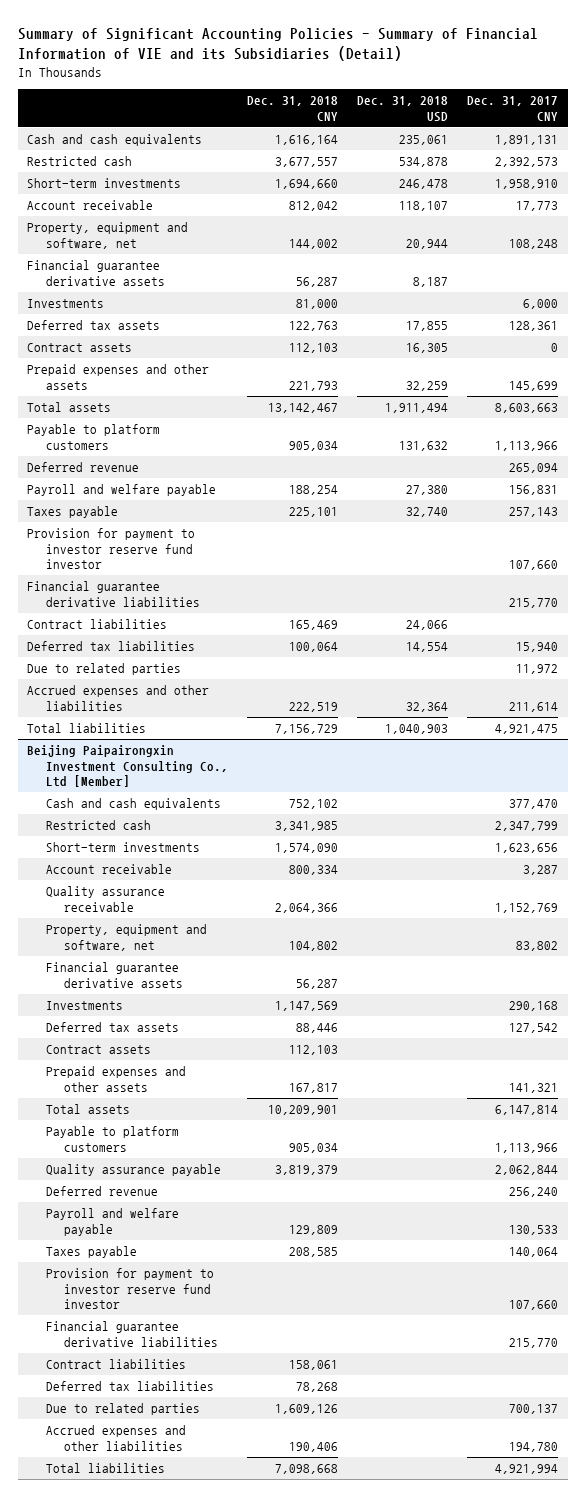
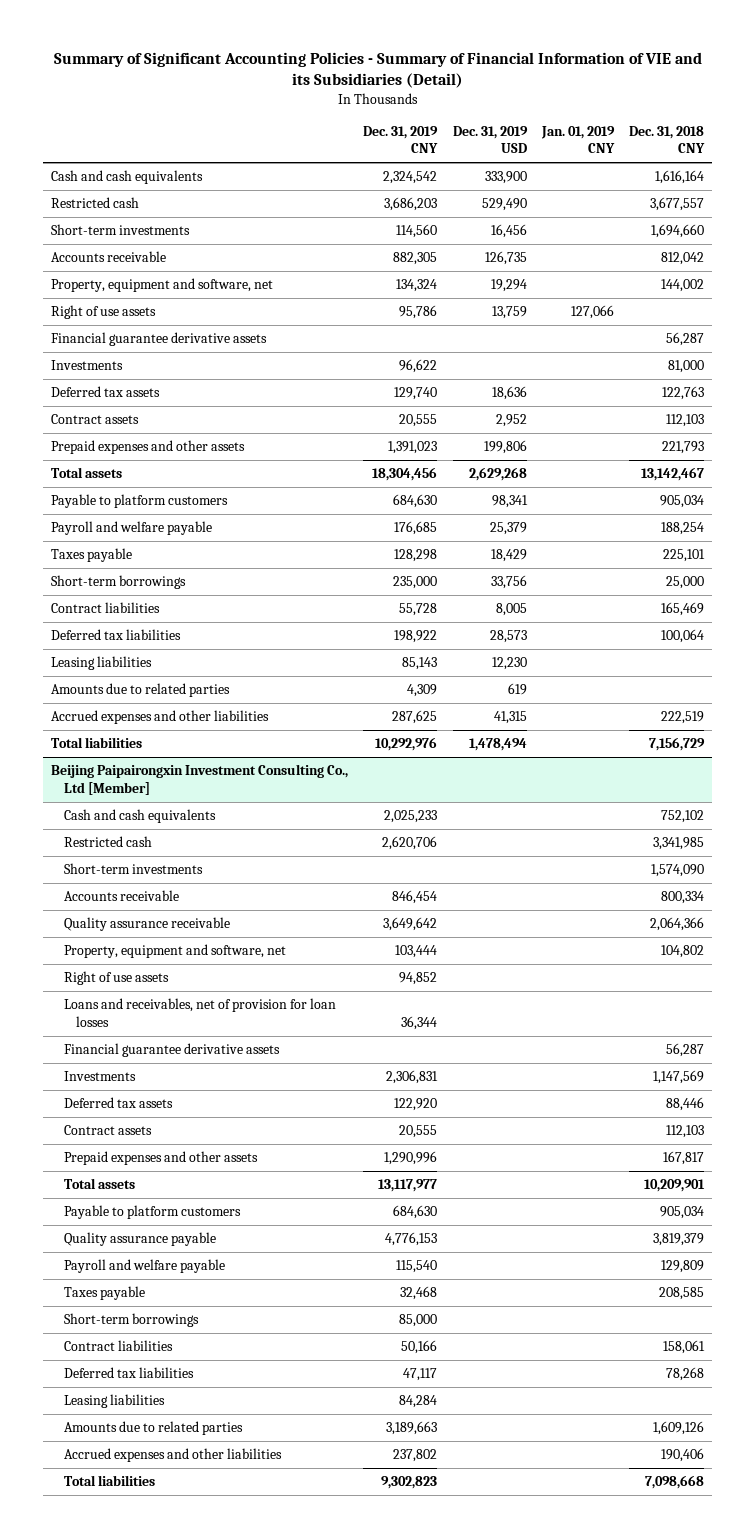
[357,96,449,122] Dec. 31, 2018 USD -> none
[467,96,559,121] Dec. 31, 2017 CNY -> none
none -> [363,125,439,154] Dec. 31, 2019 CNY
none -> [452,125,528,154] Dec. 31, 2019 USD
none -> [540,125,615,154] Jan. 01, 2019 CNY
[27,200,154,211] Account receivable -> [50,251,166,263] Accounts receivable
none -> [50,305,156,320] Right of use assets
[27,462,140,473] Deferred revenue -> none
[27,528,196,570] Provision for payment to investor reserve fund investor -> none
[27,581,200,607] Financial guarantee derivative liabilities -> none
none -> [50,575,186,590] Short-term borrowings
none -> [50,656,152,671] Leasing liabilities
[27,663,182,676] Due to related parties -> [50,683,230,698] Amounts due to related parties
[45,864,172,875] Account receivable -> [63,890,179,902] Accounts receivable
none -> [63,971,169,986] Right of use assets
none -> [63,998,336,1027] Loans and receivables, net of provision for loan losses
[45,1186,158,1197] Deferred revenue -> none
[45,1268,214,1310] Provision for payment to investor reserve fund investor -> none
[45,1321,219,1347] Financial guarantee derivative liabilities -> none
none -> [63,1313,199,1328] Short-term borrowings
none -> [63,1394,165,1409] Leasing liabilities
[45,1403,200,1416] Due to related parties -> [63,1421,243,1436] Amounts due to related parties

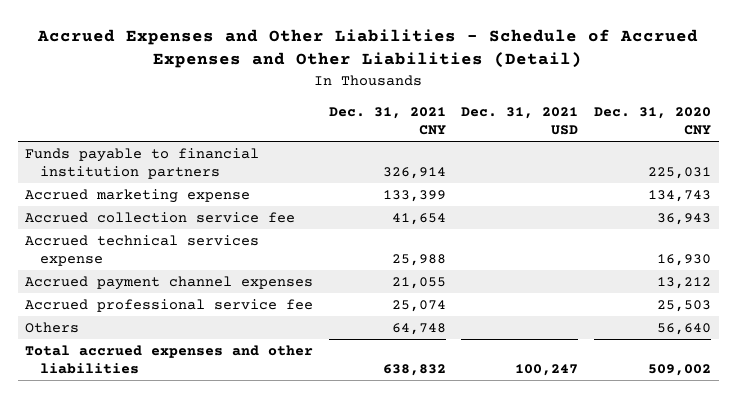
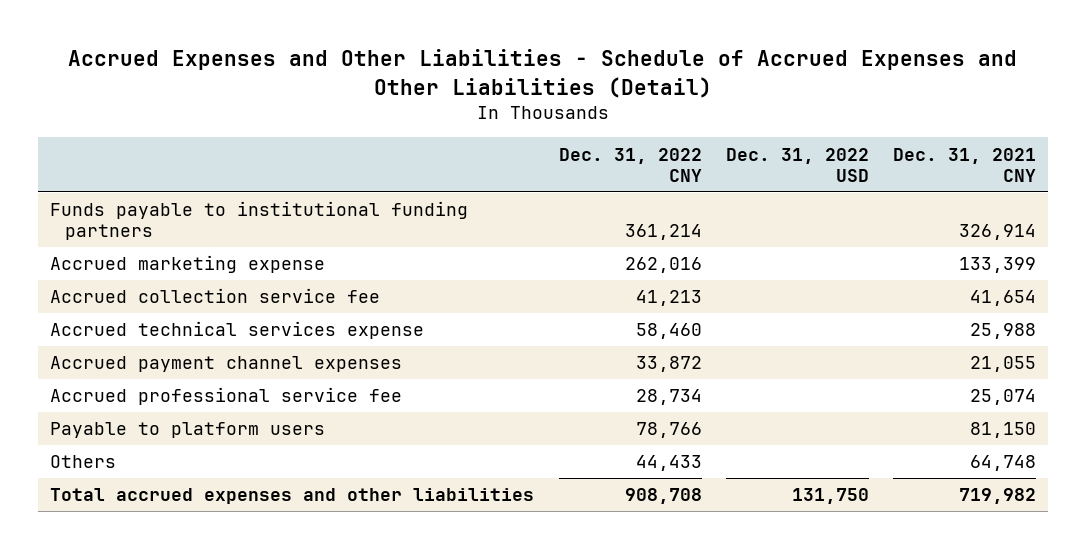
[461,106,579,136] Dec. 31, 2021 USD -> none
[593,106,711,136] Dec. 31, 2020 CNY -> none
none -> [558,147,702,182] Dec. 31, 2022 CNY
none -> [725,147,869,182] Dec. 31, 2022 USD
[25,147,260,180] Funds payable to financial institution partners -> [50,201,469,241] Funds payable to institutional funding partners
none -> [50,422,326,439] Payable to platform users
[382,364,446,377] 638,832 -> [959,488,1037,505] 719,982

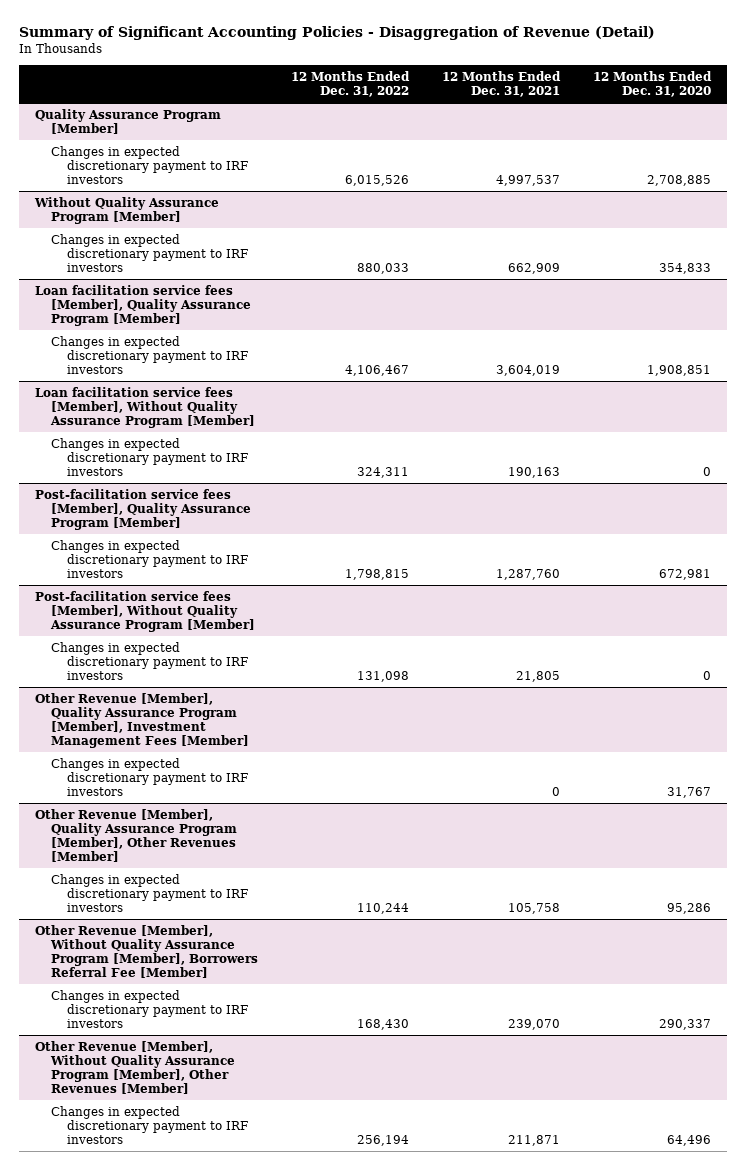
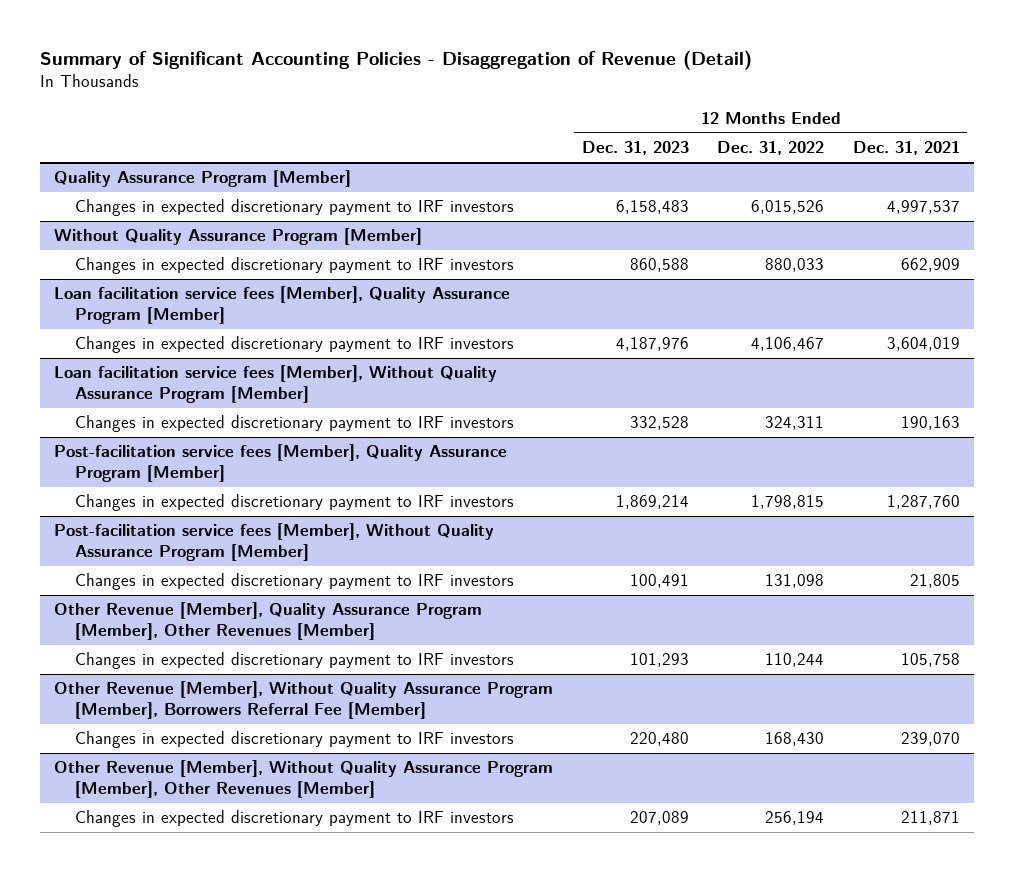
[592,70,712,97] 12 Months Ended Dec. 31, 2020 -> none
none -> [581,140,689,155] Dec. 31, 2023
[35,692,249,748] Other Revenue [Member], Quality Assurance Program [Member], Investment Management Fees [Member] -> none
[50,757,248,796] Changes in expected discretionary payment to IRF investors -> none

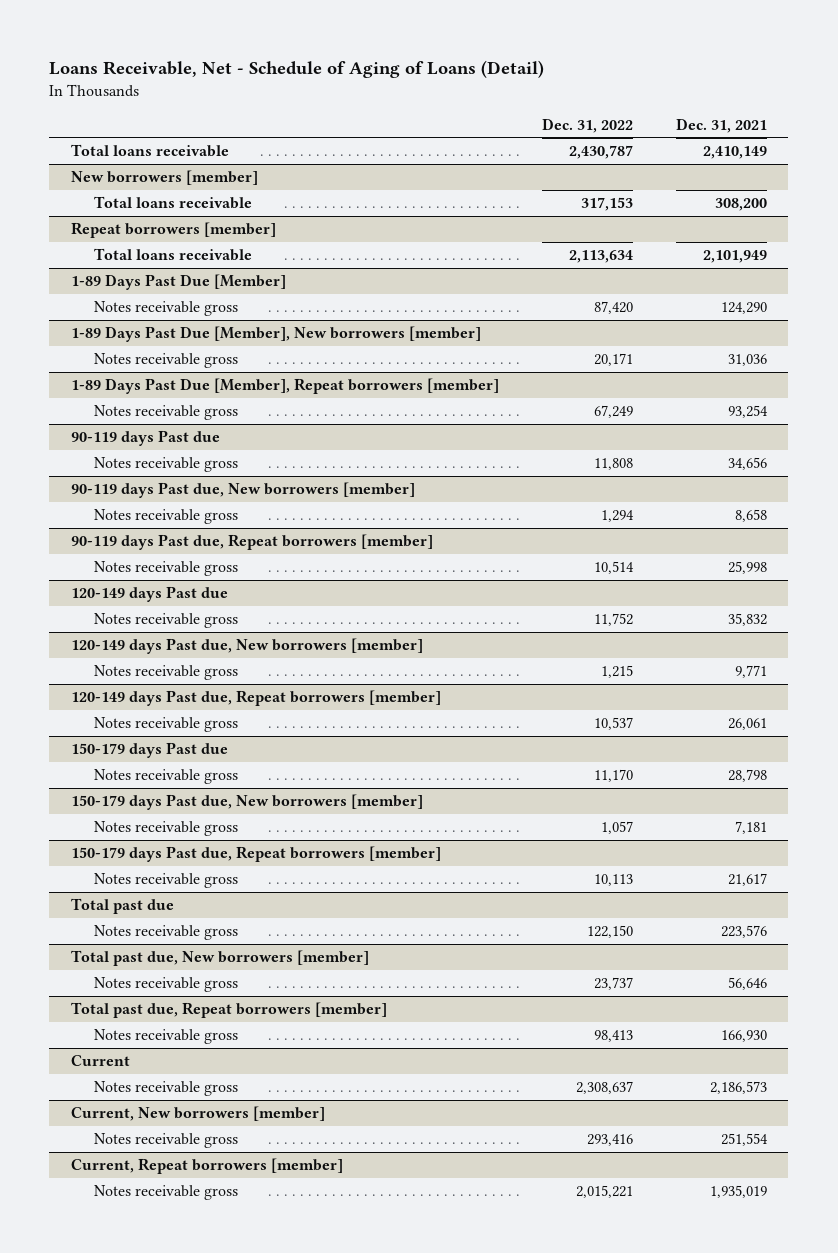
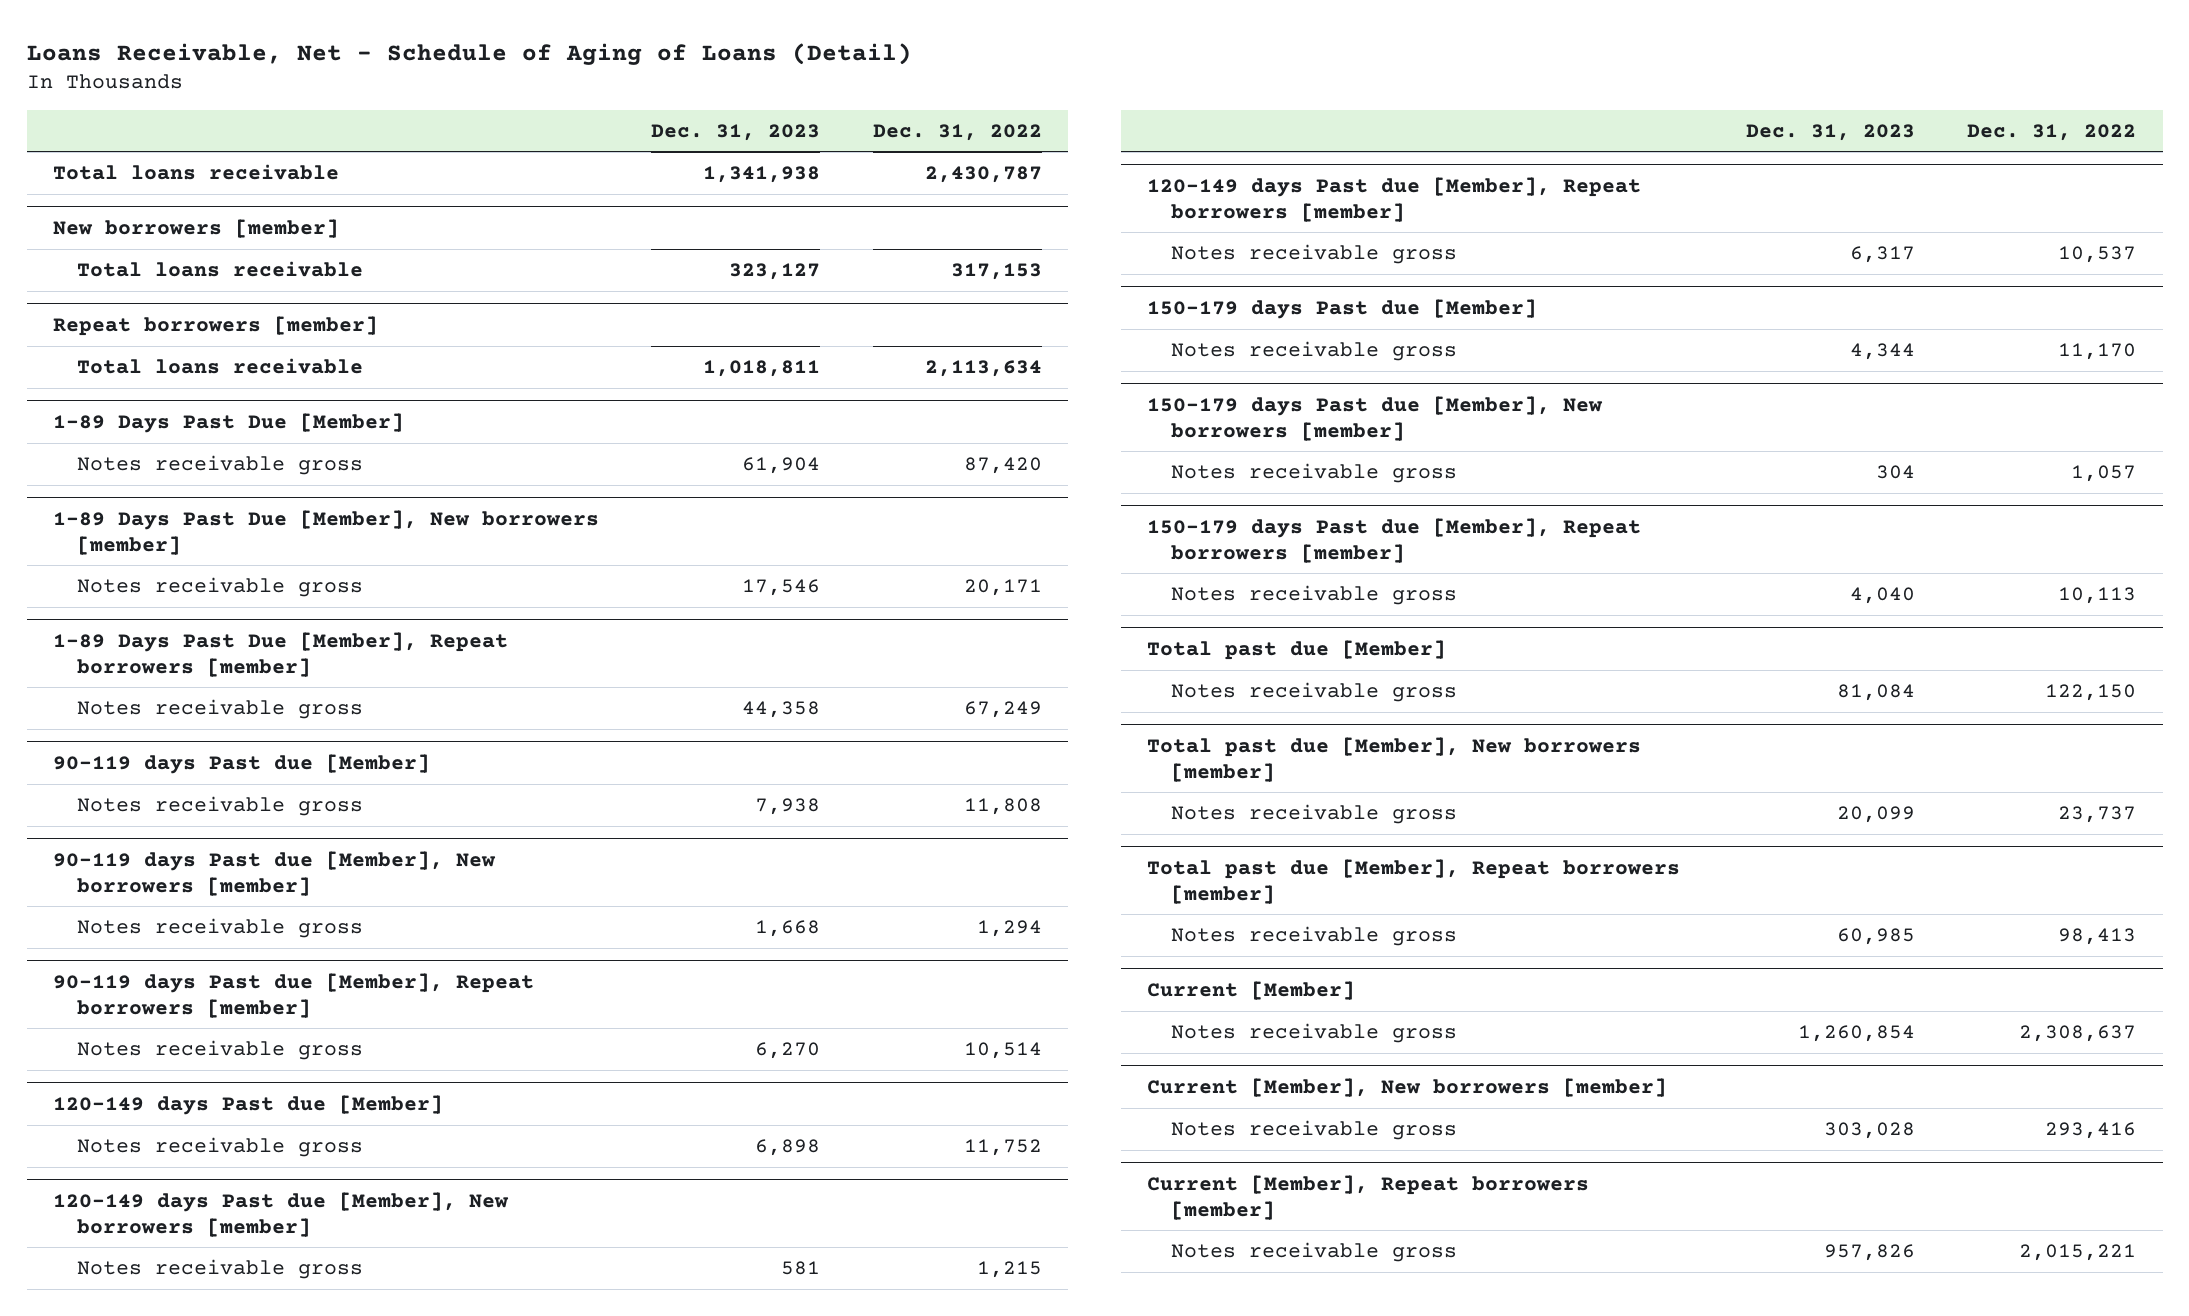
[675,117,767,133] Dec. 31, 2021 -> none
none -> [651,123,821,141] Dec. 31, 2023
[70,430,220,447] 90-119 days Past due -> [52,753,430,774] 90-119 days Past due [Member]
[70,482,415,499] 90-119 days Past due, New borrowers [member] -> [52,850,496,896] 90-119 days Past due [Member], New borrowers [member]
[70,534,433,551] 90-119 days Past due, Repeat borrowers [member] -> [52,972,534,1018] 90-119 days Past due [Member], Repeat borrowers [member]
[70,586,228,603] 120-149 days Past due -> [52,1094,443,1115] 120-149 days Past due [Member]
[70,638,423,655] 120-149 days Past due, New borrowers [member] -> [52,1191,509,1237] 120-149 days Past due [Member], New borrowers [member]
[70,690,441,707] 120-149 days Past due, Repeat borrowers [member] -> [1147,176,1642,222] 120-149 days Past due [Member], Repeat borrowers [member]
[70,742,228,759] 150-179 days Past due -> [1147,298,1538,319] 150-179 days Past due [Member]
[70,794,423,811] 150-179 days Past due, New borrowers [member] -> [1147,395,1604,441] 150-179 days Past due [Member], New borrowers [member]
[70,846,441,863] 150-179 days Past due, Repeat borrowers [member] -> [1147,517,1642,563] 150-179 days Past due [Member], Repeat borrowers [member]
[70,898,174,915] Total past due -> [1147,639,1447,660] Total past due [Member]
[70,950,369,967] Total past due, New borrowers [member] -> [1147,736,1642,782] Total past due [Member], New borrowers [member]
[70,1002,387,1019] Total past due, Repeat borrowers [member] -> [1147,858,1681,904] Total past due [Member], Repeat borrowers [member]
[70,1055,130,1067] Current -> [1147,980,1356,1000] Current [Member]
[70,1106,325,1122] Current, New borrowers [member] -> [1147,1077,1668,1097] Current [Member], New borrowers [member]
[70,1158,343,1175] Current, Repeat borrowers [member] -> [1147,1174,1590,1220] Current [Member], Repeat borrowers [member]

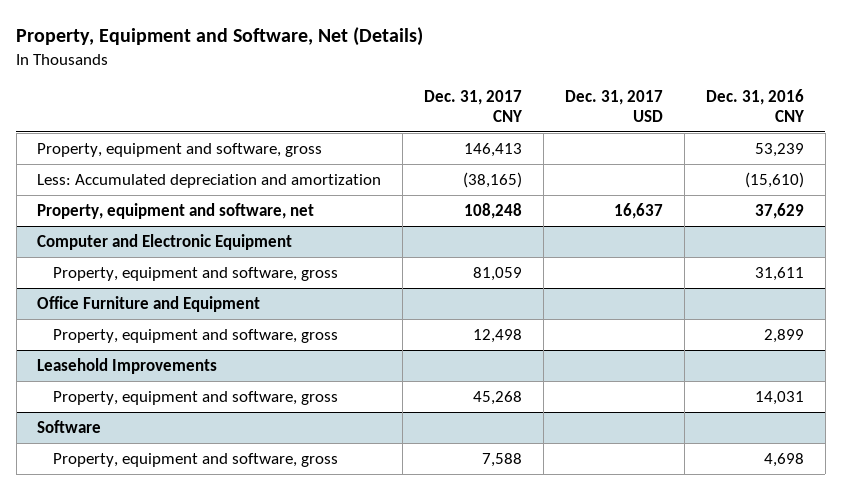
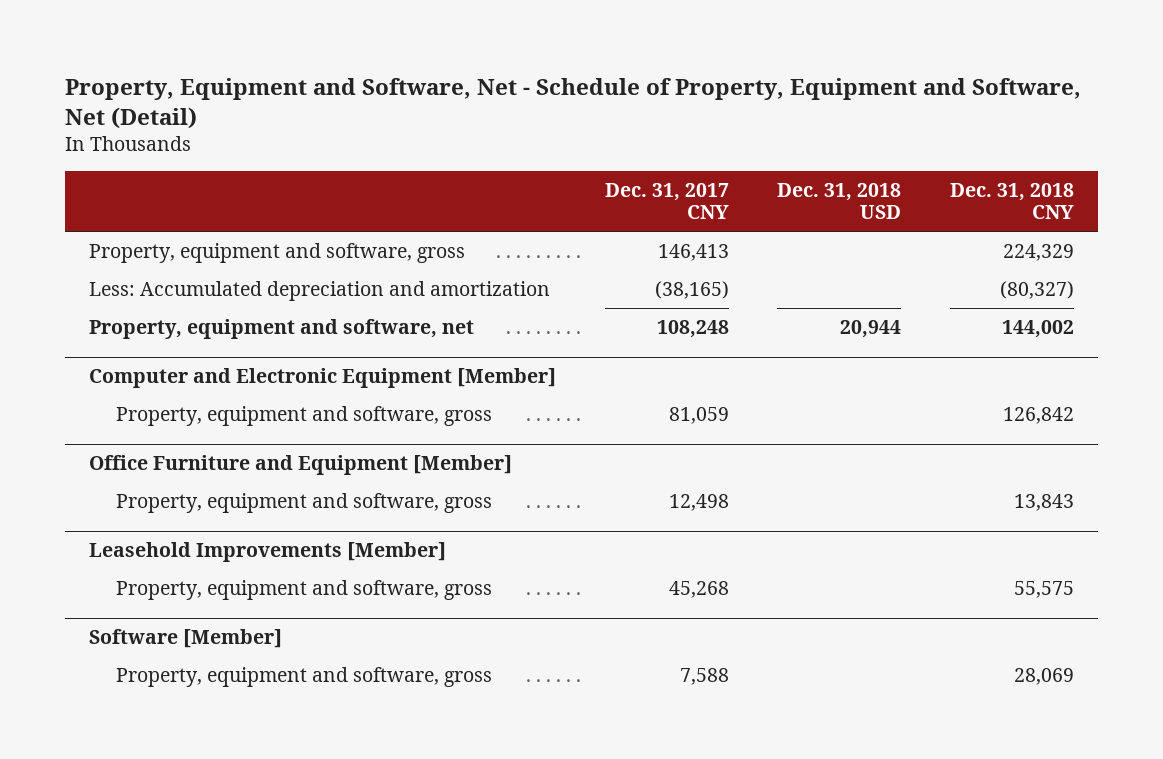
[16,27,424,47] Property, Equipment and Software, Net (Details) -> [65,78,1082,130] Property, Equipment and Software, Net - Schedule of Property, Equipment and Software, Net (Detail)
[564,90,663,122] Dec. 31, 2017 USD -> none
[705,89,804,122] Dec. 31, 2016 CNY -> none
none -> [777,182,902,220] Dec. 31, 2018 USD
none -> [949,182,1074,220] Dec. 31, 2018 CNY
[37,233,293,250] Computer and Electronic Equipment -> [89,368,557,389] Computer and Electronic Equipment [Member]
[37,295,261,312] Office Furniture and Equipment -> [89,455,513,476] Office Furniture and Equipment [Member]
[37,357,218,374] Leasehold Improvements -> [89,542,447,563] Leasehold Improvements [Member]
[37,419,102,433] Software -> [89,629,283,649] Software [Member]

